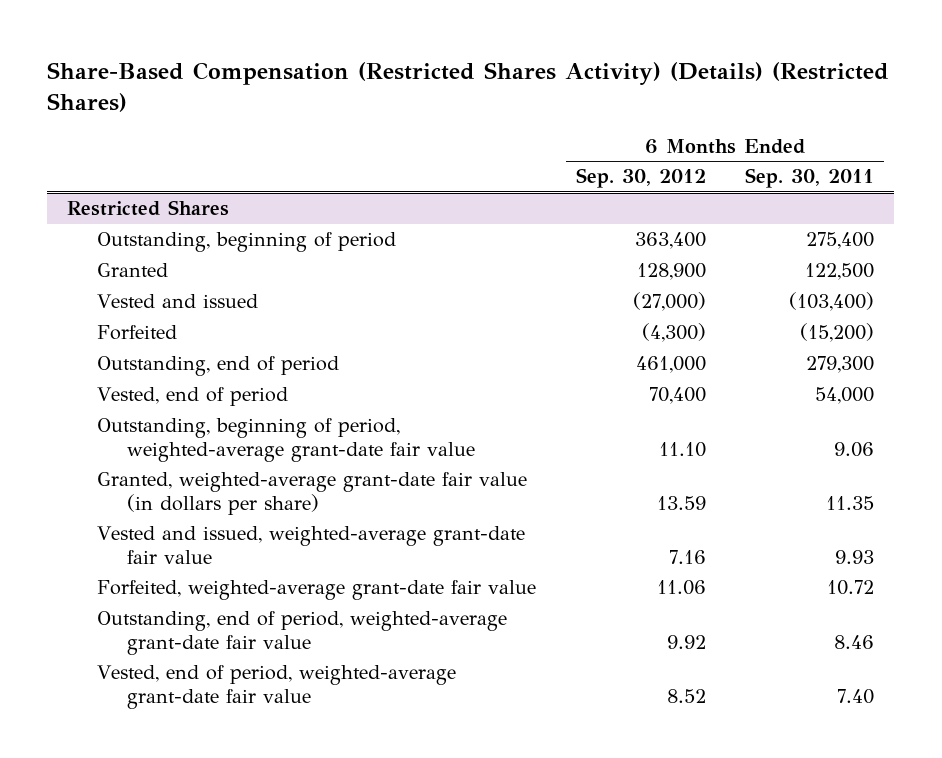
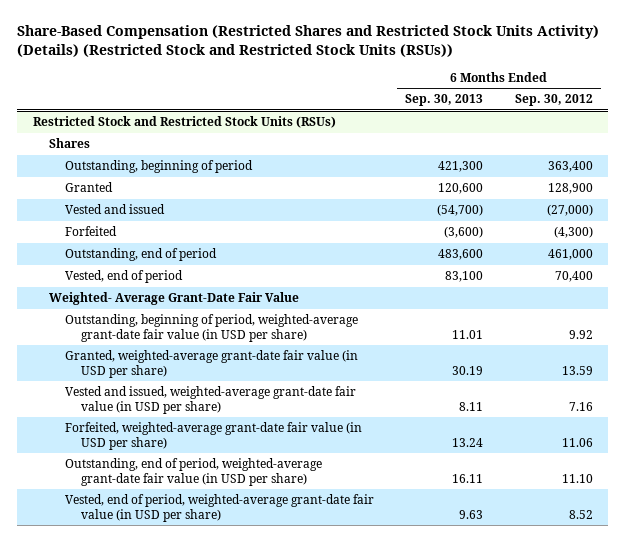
[47,61,890,113] Share-Based Compensation (Restricted Shares Activity) (Details) (Restricted Shares) -> [17,24,600,57] Share-Based Compensation (Restricted Shares and Restricted Stock Units Activity) (Details) (Restricted Stock and Restricted Stock Units (RSUs))
[745,168,875,189] Sep. 30, 2011 -> none
none -> [405,94,484,107] Sep. 30, 2013
[67,200,230,217] Restricted Shares -> none
none -> [32,116,336,129] Restricted Stock and Restricted Stock Units (RSUs)
none -> [48,138,90,149] Shares
none -> [48,292,299,306] Weighted- Average Grant-Date Fair Value
[96,418,475,463] Outstanding, beginning of period, weighted-average grant-date fair value -> [64,314,358,342] Outstanding, beginning of period, weighted-average grant-date fair value (in USD per share)
[658,442,706,458] 11.10 -> [568,329,593,339] 9.92
[96,472,527,516] Granted, weighted-average grant-date fair value (in dollars per share) -> [64,350,358,378] Granted, weighted-average grant-date fair value (in USD per share)
[96,526,525,565] Vested and issued, weighted-average grant-date fair value -> [64,386,356,414] Vested and issued, weighted-average grant-date fair value (in USD per share)
[96,580,536,601] Forfeited, weighted-average grant-date fair value -> [64,422,362,450] Forfeited, weighted-average grant-date fair value (in USD per share)
[96,611,507,656] Outstanding, end of period, weighted-average grant-date fair value -> [64,458,322,486] Outstanding, end of period, weighted-average grant-date fair value (in USD per share)
[666,635,706,650] 9.92 -> [561,473,593,483] 11.10
[96,665,456,710] Vested, end of period, weighted-average grant-date fair value -> [64,494,374,522] Vested, end of period, weighted-average grant-date fair value (in USD per share)

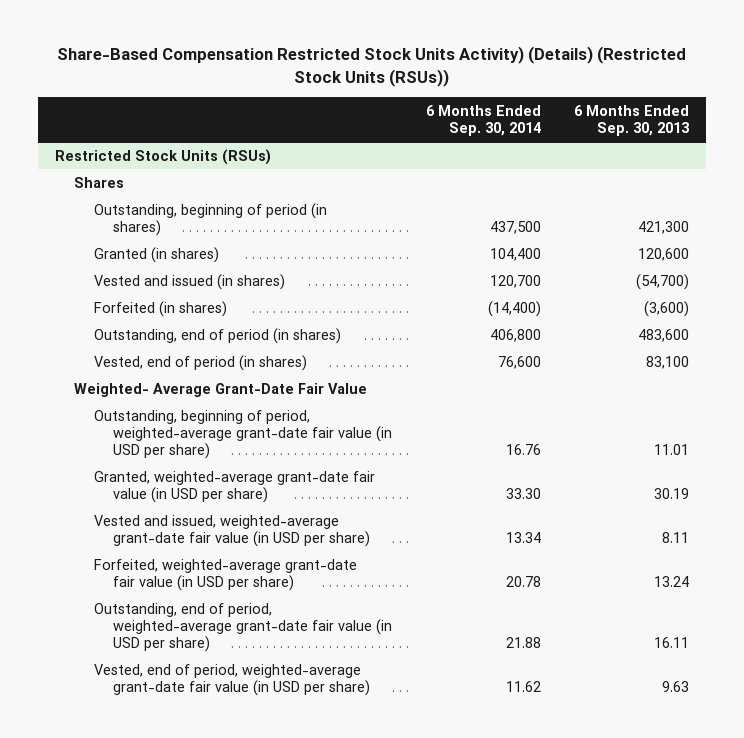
[17,24,600,57] Share-Based Compensation (Restricted Shares and Restricted Stock Units Activity) (Details) (Restricted Stock and Restricted Stock Units (RSUs)) -> [57,46,687,87] Share-Based Compensation Restricted Stock Units Activity) (Details) (Restricted Stock Units (RSUs))
[514,94,593,107] Sep. 30, 2012 -> none
none -> [425,104,541,136] 6 Months Ended Sep. 30, 2014
[32,116,336,129] Restricted Stock and Restricted Stock Units (RSUs) -> [55,148,272,165] Restricted Stock Units (RSUs)
[64,160,253,174] Outstanding, beginning of period -> [93,202,327,236] Outstanding, beginning of period (in shares)
[64,182,113,193] Granted -> [93,246,219,263] Granted (in shares)
[64,204,165,215] Vested and issued -> [93,273,285,290] Vested and issued (in shares)
[64,226,117,237] Forfeited -> [93,300,227,317] Forfeited (in shares)
[64,248,217,262] Outstanding, end of period -> [93,327,341,344] Outstanding, end of period (in shares)
[64,270,183,284] Vested, end of period -> [93,354,307,371] Vested, end of period (in shares)

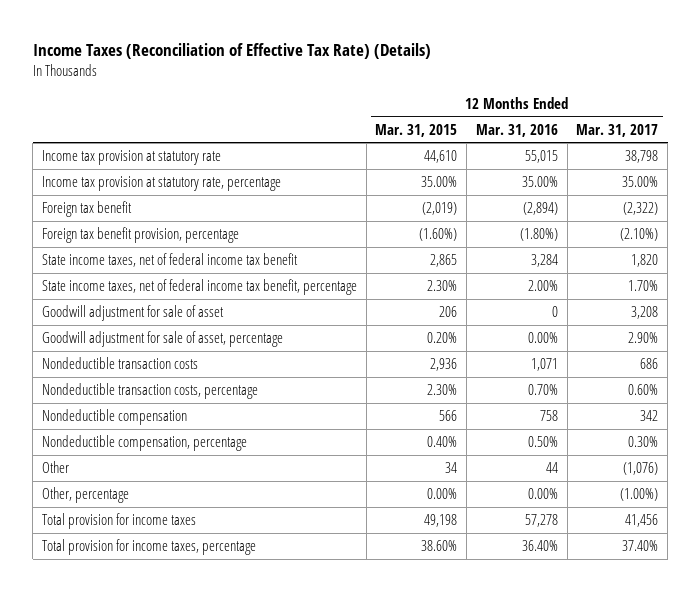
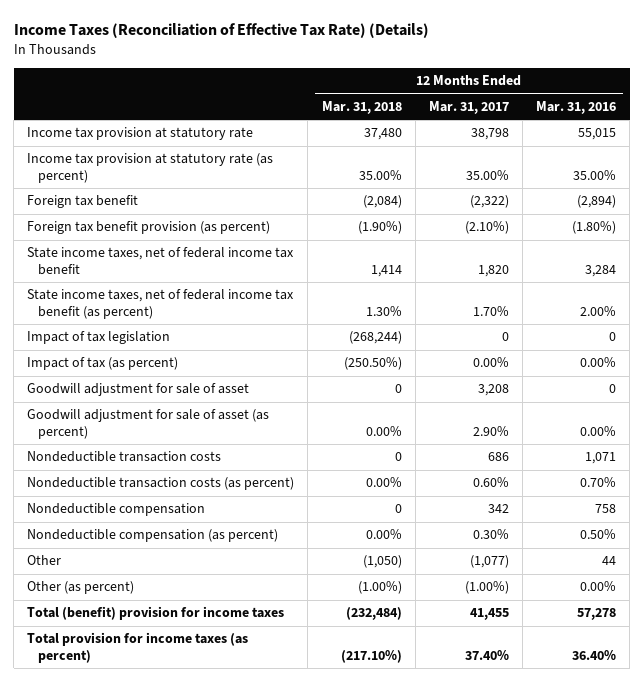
[375,123,458,137] Mar. 31, 2015 -> none
none -> [321,101,402,115] Mar. 31, 2018
[41,176,281,192] Income tax provision at statutory rate, percentage -> [27,153,274,183] Income tax provision at statutory rate (as percent)
[41,227,239,244] Foreign tax benefit provision, percentage -> [27,221,271,235] Foreign tax benefit provision (as percent)
[41,279,357,296] State income taxes, net of federal income tax benefit, percentage -> [27,289,295,319] State income taxes, net of federal income tax benefit (as percent)
none -> [27,331,171,345] Impact of tax legislation
none -> [27,357,179,371] Impact of tax (as percent)
[41,331,283,348] Goodwill adjustment for sale of asset, percentage -> [27,409,270,439] Goodwill adjustment for sale of asset (as percent)
[41,383,258,400] Nondeductible transaction costs, percentage -> [27,477,295,491] Nondeductible transaction costs (as percent)
[41,435,247,452] Nondeductible compensation, percentage -> [27,529,279,543] Nondeductible compensation (as percent)
[623,462,659,476] (1,076) -> [469,555,509,569] (1,077)
[41,487,129,504] Other, percentage -> [27,581,135,595] Other (as percent)
[41,513,196,530] Total provision for income taxes -> [27,606,285,621] Total (benefit) provision for income taxes
[625,514,659,528] 41,456 -> [469,608,509,621] 41,455
[41,539,256,556] Total provision for income taxes, percentage -> [27,632,249,663] Total provision for income taxes (as percent)

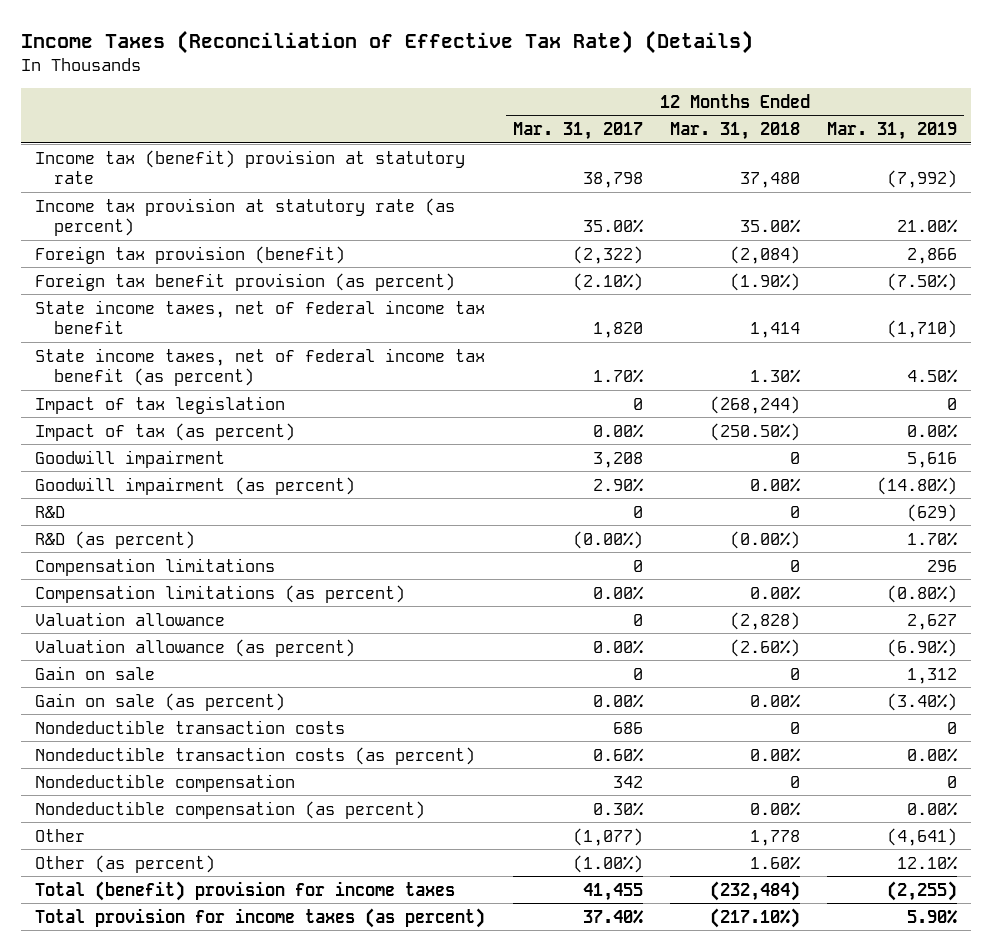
[536,101,617,115] Mar. 31, 2016 -> none
none -> [827,122,958,141] Mar. 31, 2019
[27,127,254,141] Income tax provision at statutory rate -> [35,149,466,185] Income tax (benefit) provision at statutory rate
[27,195,139,209] Foreign tax benefit -> [35,245,346,264] Foreign tax provision (benefit)
[27,383,250,397] Goodwill adjustment for sale of asset -> [35,449,226,468] Goodwill impairment
[27,409,270,439] Goodwill adjustment for sale of asset (as percent) -> [35,476,356,495] Goodwill impairment (as percent)
none -> [35,505,66,518] R&D
none -> [35,530,196,549] R&D (as percent)
none -> [35,557,276,576] Compensation limitations
none -> [35,584,406,603] Compensation limitations (as percent)
none -> [35,611,226,626] Valuation allowance
none -> [35,638,356,657] Valuation allowance (as percent)
none -> [35,665,156,680] Gain on sale
none -> [35,692,286,711] Gain on sale (as percent)
[362,555,402,569] (1,050) -> [749,829,800,846] 1,778
[357,581,402,595] (1.00%) -> [749,855,801,870] 1.60%

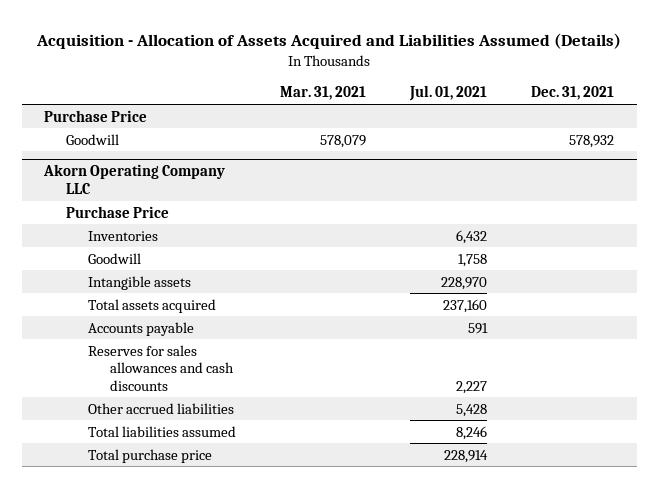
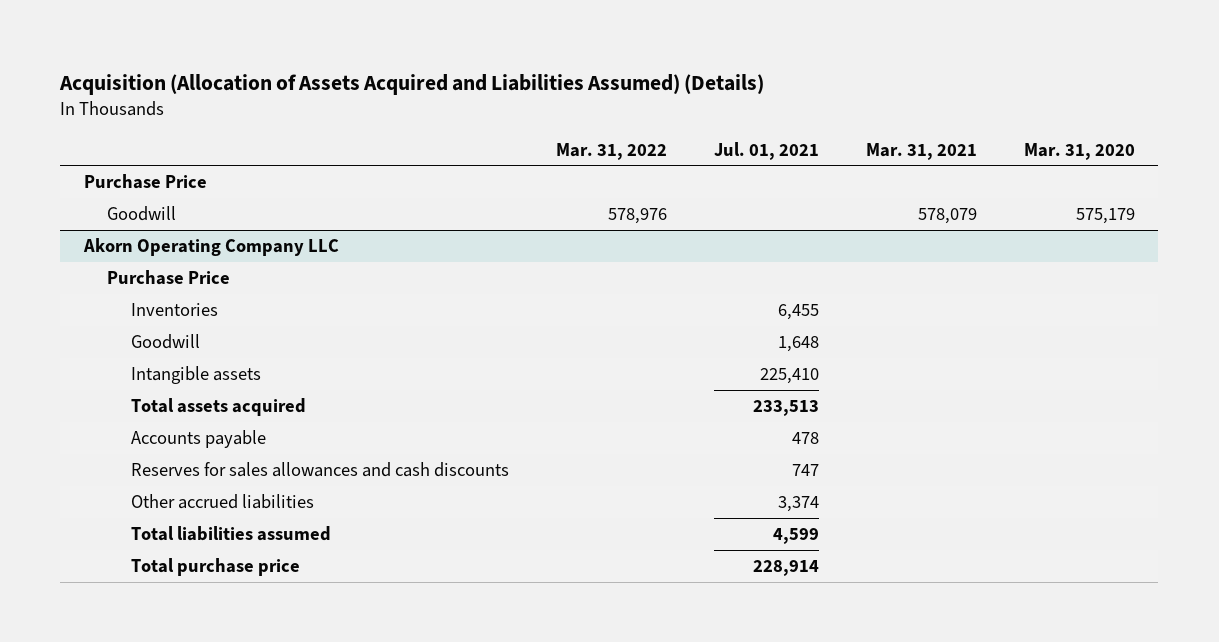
[36,32,622,49] Acquisition - Allocation of Assets Acquired and Liabilities Assumed (Details) -> [59,73,765,95] Acquisition (Allocation of Assets Acquired and Liabilities Assumed) (Details)
[531,86,615,101] Dec. 31, 2021 -> none
none -> [555,142,667,160] Mar. 31, 2022
none -> [1023,142,1135,160] Mar. 31, 2020
[456,229,488,244] 6,432 -> [777,304,819,321] 6,455
[458,253,488,267] 1,758 -> [777,336,819,353] 1,648
[441,276,488,290] 228,970 -> [759,368,819,385] 225,410
[443,298,488,313] 237,160 -> [752,400,819,417] 233,513
[468,322,489,334] 591 -> [791,432,819,445] 478
[456,380,488,394] 2,227 -> [791,464,819,477] 747
[456,403,488,417] 5,428 -> [777,496,819,513] 3,374
[456,425,488,440] 8,246 -> [772,528,819,545] 4,599

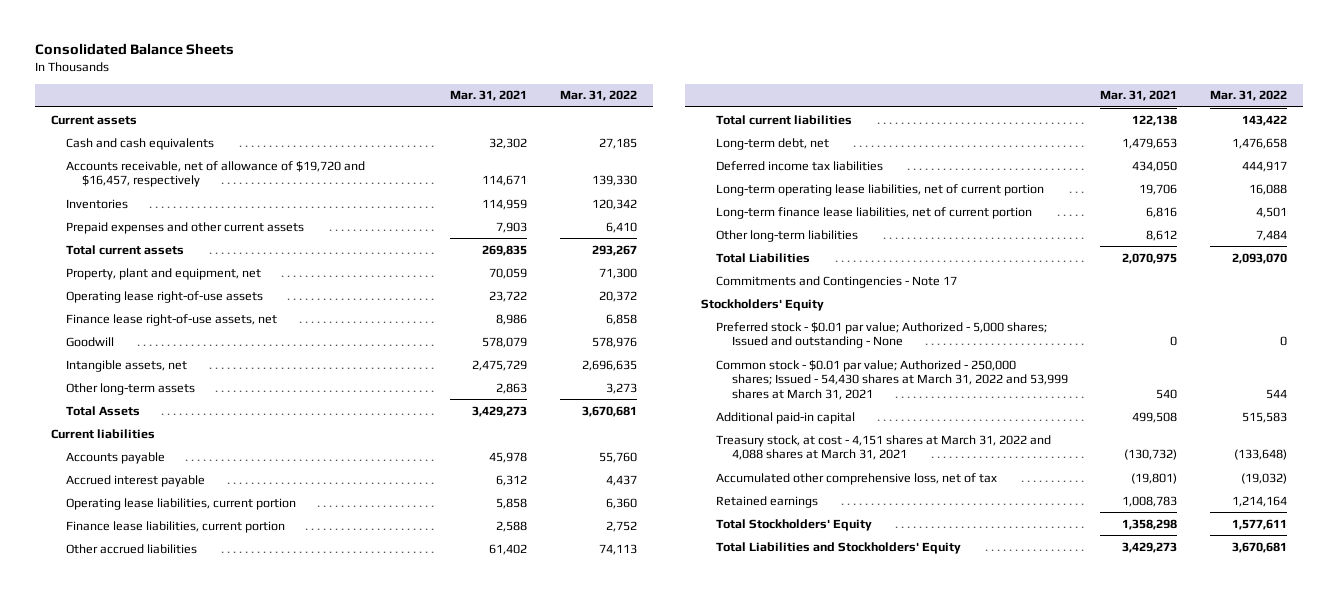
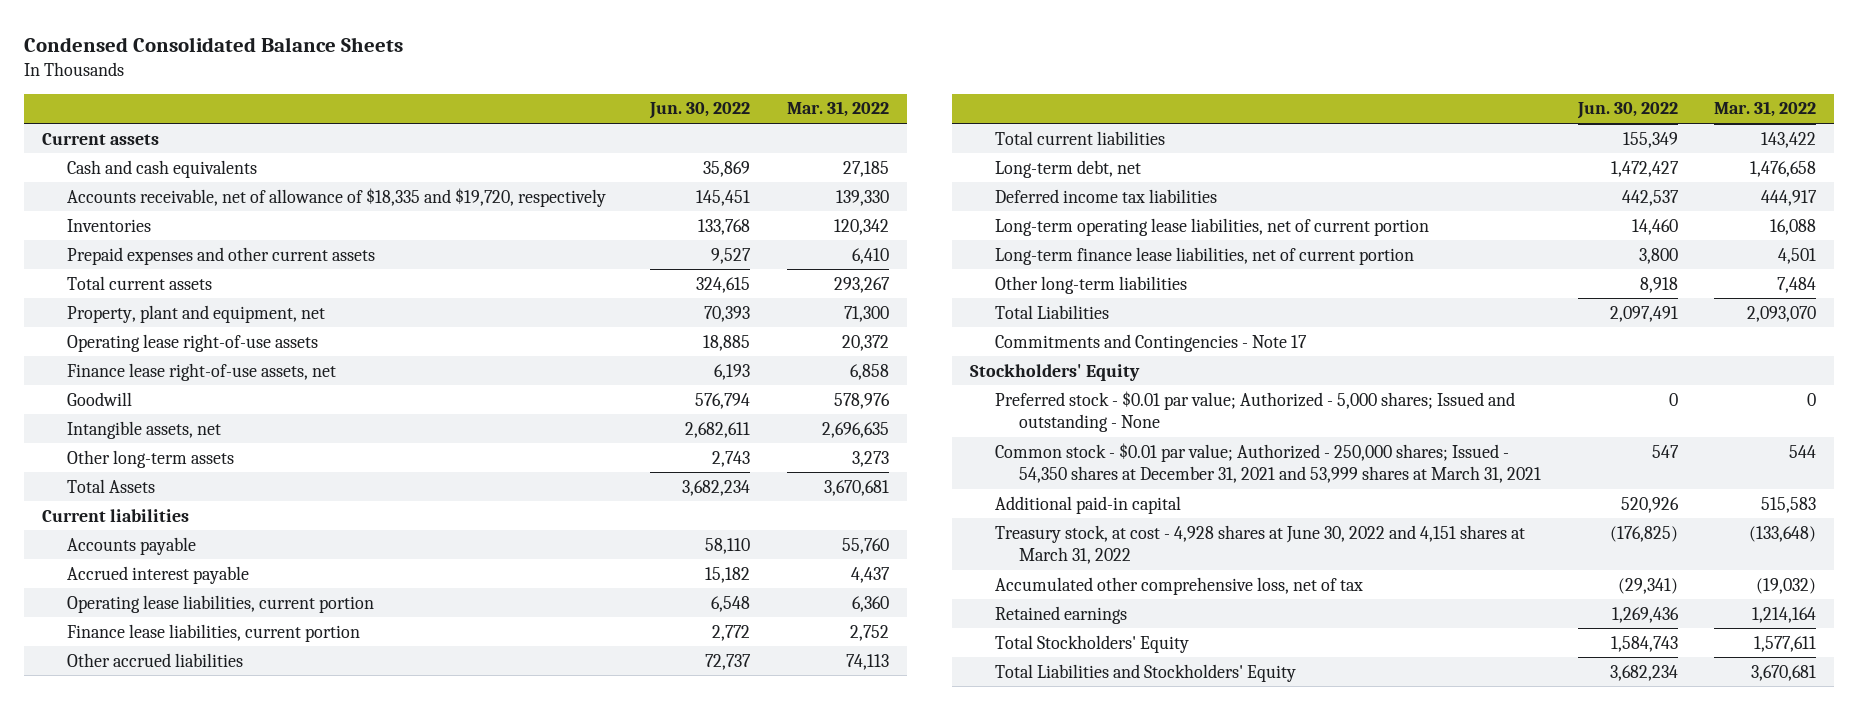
[34,43,234,56] Consolidated Balance Sheets -> [24,36,404,52] Condensed Consolidated Balance Sheets
[450,90,528,102] Mar. 31, 2021 -> none
none -> [649,102,751,120] Jun. 30, 2022
[66,160,366,188] Accounts receivable, net of allowance of $19,720 and $16,457, respectively -> [67,187,607,207] Accounts receivable, net of allowance of $18,335 and $19,720, respectively
[716,359,1068,400] Common stock - $0.01 par value; Authorized - 250,000 shares; Issued - 54,430 shares at March 31, 2022 and 53,999 shares at March 31, 2021 -> [994,442,1542,483] Common stock - $0.01 par value; Authorized - 250,000 shares; Issued - 54,350 shares at December 31, 2021 and 53,999 shares at March 31, 2021
[716,434,1052,461] Treasury stock, at cost - 4,151 shares at March 31, 2022 and 4,088 shares at March 31, 2021 -> [994,524,1525,564] Treasury stock, at cost - 4,928 shares at June 30, 2022 and 4,151 shares at March 31, 2022

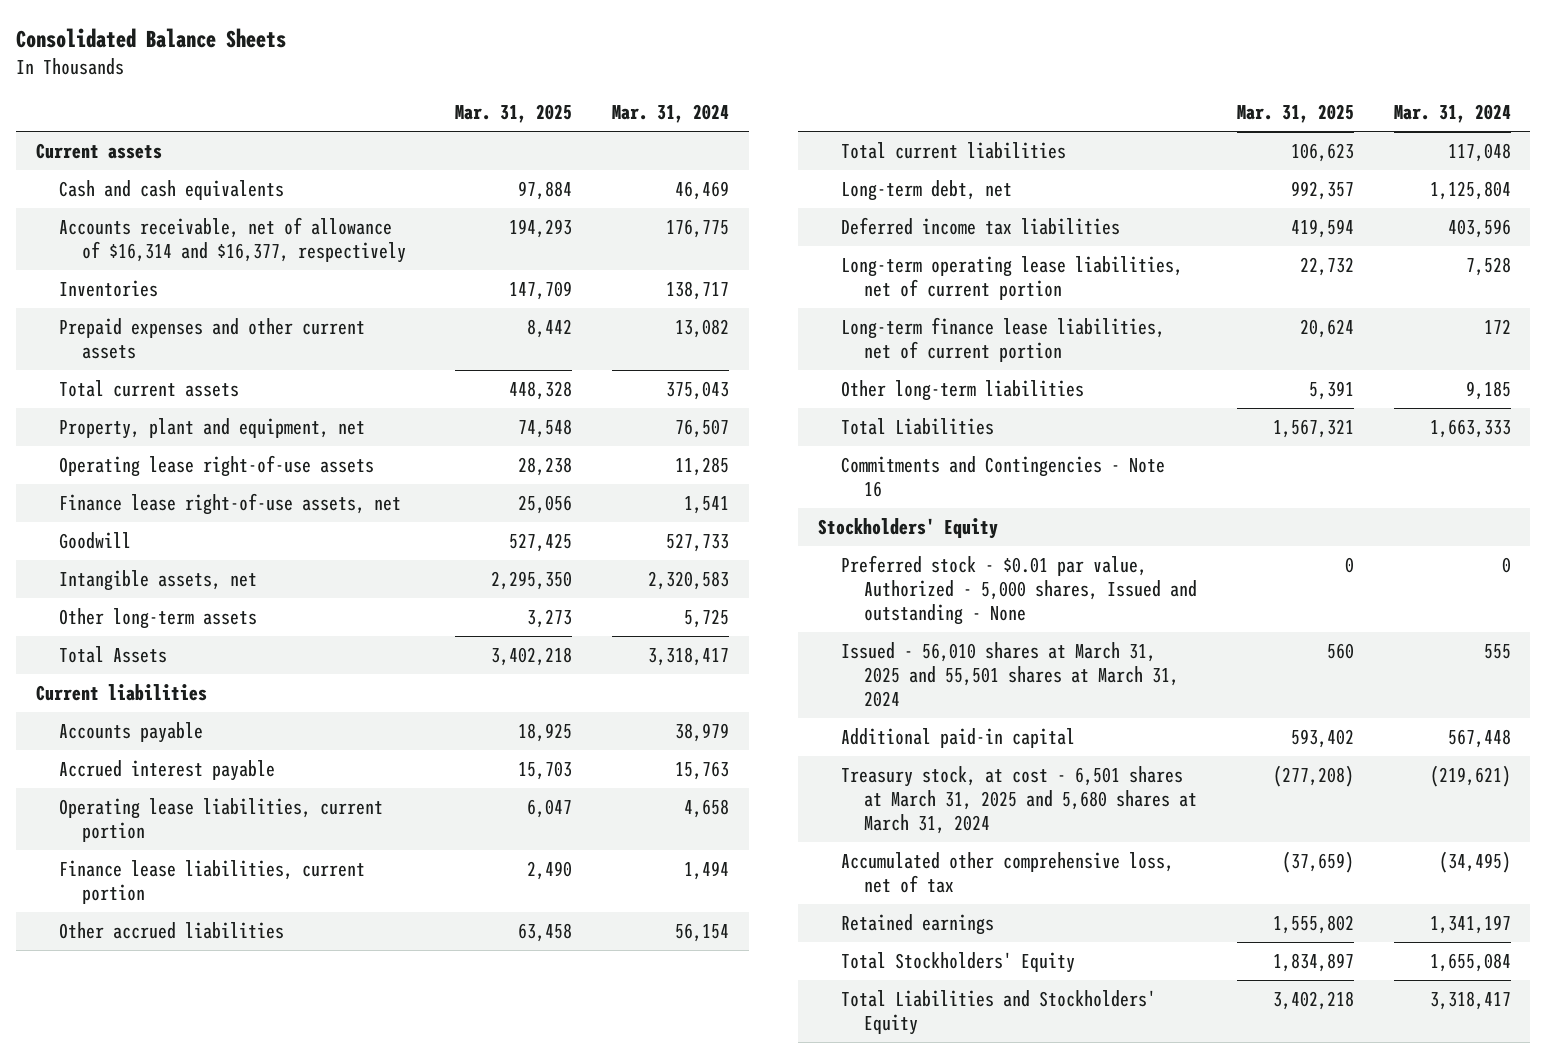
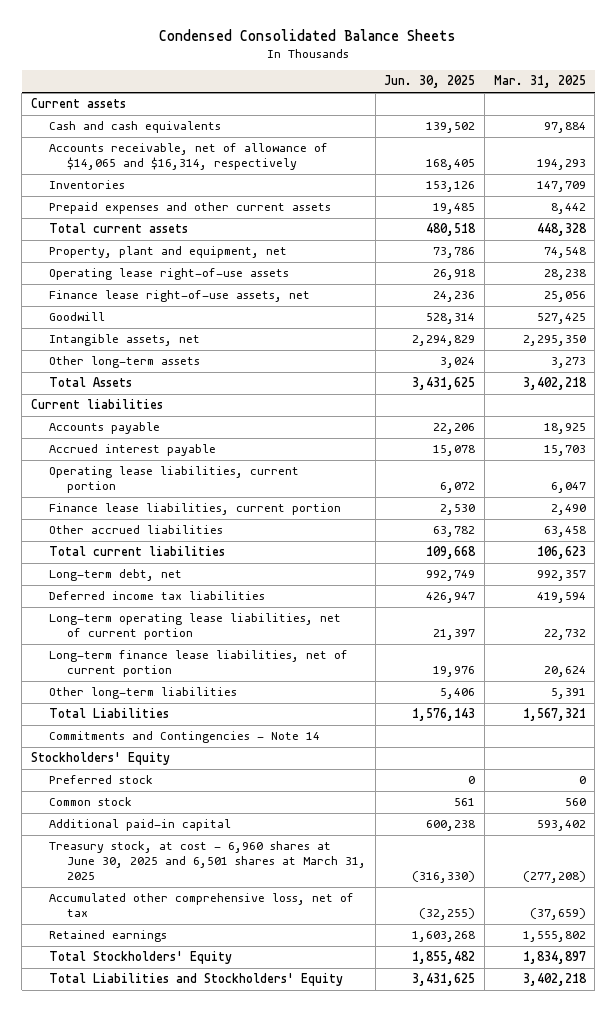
[16,27,287,48] Consolidated Balance Sheets -> [159,28,457,41] Condensed Consolidated Balance Sheets
[611,104,729,124] Mar. 31, 2024 -> none
none -> [384,75,476,89] Jun. 30, 2025
[59,216,407,264] Accounts receivable, net of allowance of $16,314 and $16,377, respectively -> [48,143,328,171] Accounts receivable, net of allowance of $14,065 and $16,314, respectively
[841,455,1166,498] Commitments and Contingencies - Note 16 -> [48,731,320,744] Commitments and Contingencies - Note 14
[841,554,1198,626] Preferred stock - $0.01 par value, Authorized - 5,000 shares, Issued and outstanding - None -> [48,775,153,785] Preferred stock
[841,641,1180,708] Issued - 56,010 shares at March 31, 2025 and 55,501 shares at March 31, 2024 -> [48,797,132,807] Common stock
[841,765,1198,835] Treasury stock, at cost - 6,501 shares at March 31, 2025 and 5,680 shares at March 31, 2024 -> [48,841,367,880] Treasury stock, at cost - 6,960 shares at June 30, 2025 and 6,501 shares at March 31, 2025

